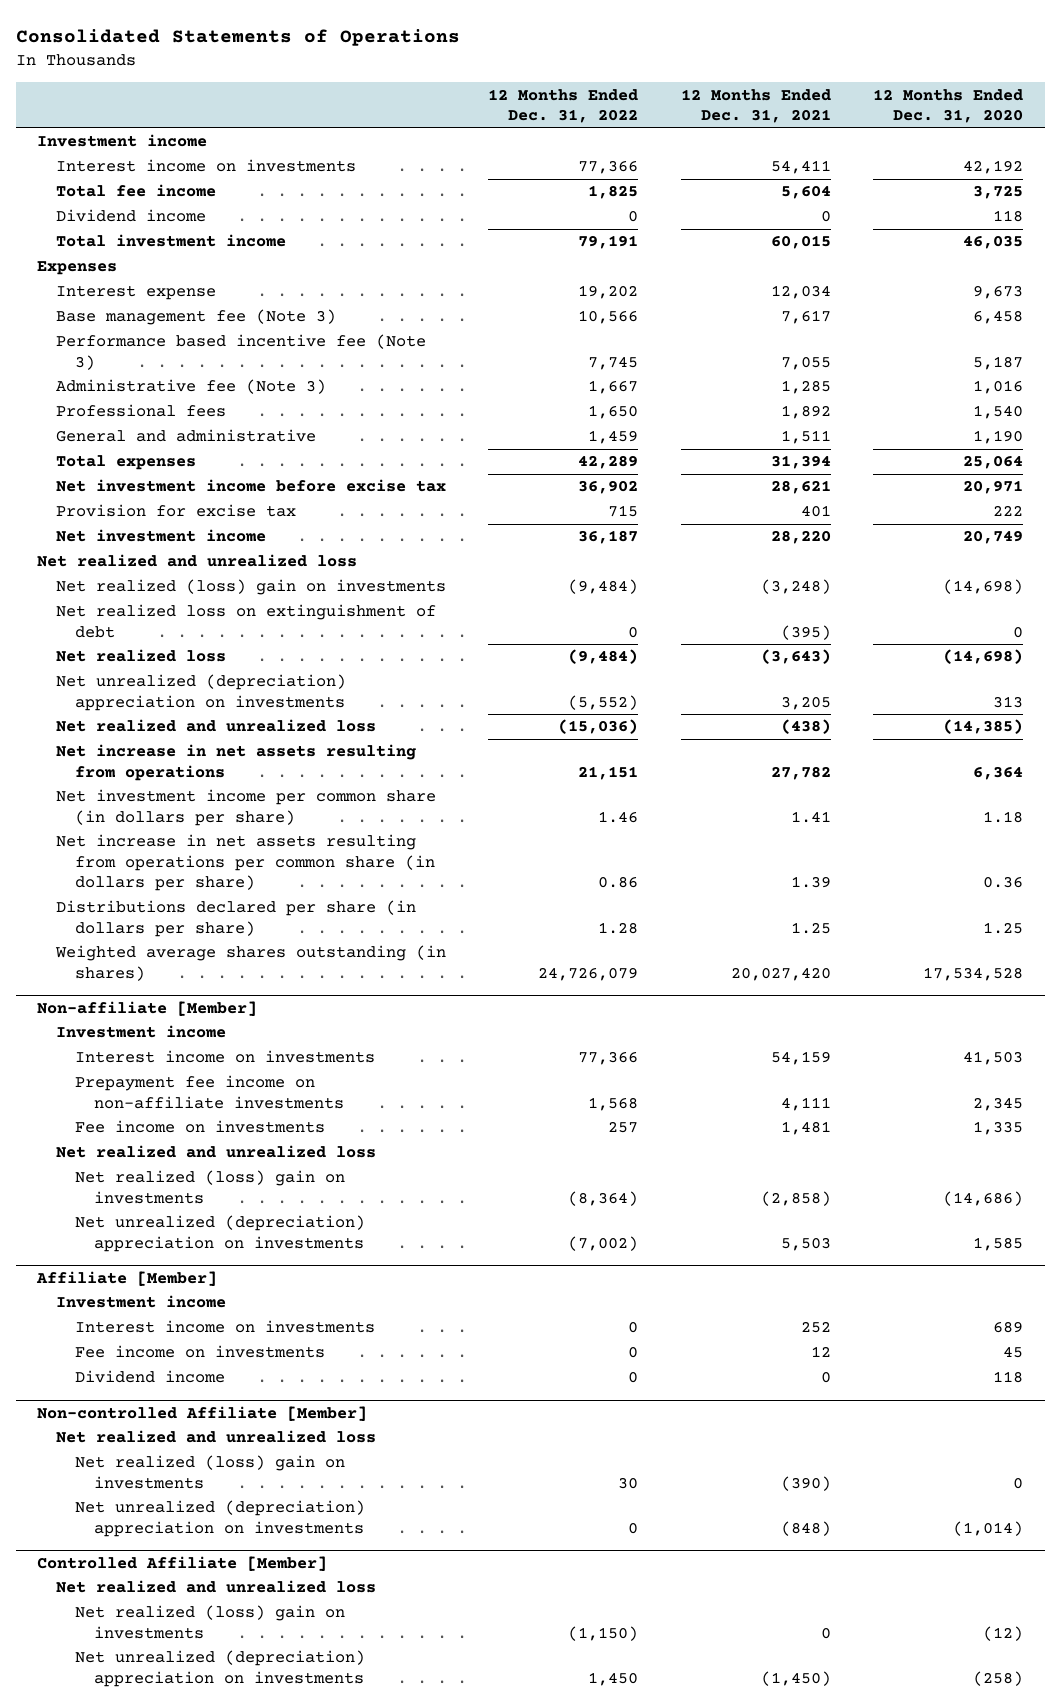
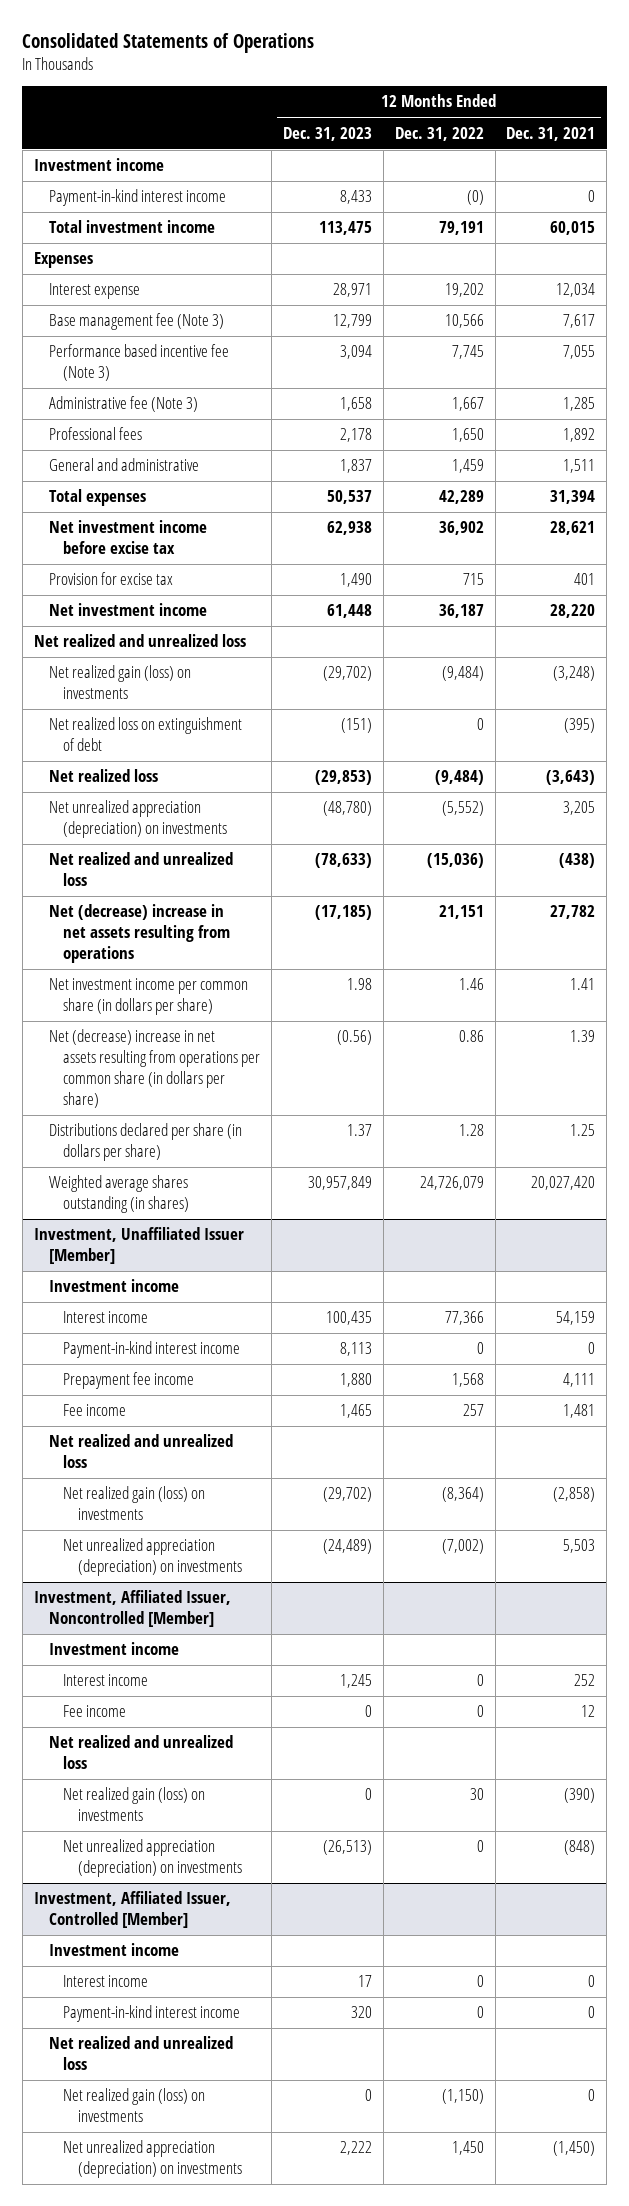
[873,88,1024,124] 12 Months Ended Dec. 31, 2020 -> none
none -> [283,126,373,141] Dec. 31, 2023
[55,159,356,173] Interest income on investments -> none
[55,184,216,198] Total fee income -> none
[55,209,206,223] Dividend income -> none
none -> [48,189,226,207] Payment-in-kind interest income
[55,579,446,596] Net realized (loss) gain on investments -> [48,665,191,700] Net realized gain (loss) on investments
[55,674,346,711] Net unrealized (depreciation) appreciation on investments -> [48,800,228,839] Net unrealized appreciation (depreciation) on investments
[55,744,416,781] Net increase in net assets resulting from operations -> [48,904,231,964] Net (decrease) increase in net assets resulting from operations
[55,834,436,892] Net increase in net assets resulting from operations per common share (in dollars per share) -> [48,1029,261,1109] Net (decrease) increase in net assets resulting from operations per common share (in dollars per share)
[36,1000,257,1016] Non-affiliate [Member] -> none
none -> [33,1227,244,1265] Investment, Unaffiliated Issuer [Member]
[75,1050,376,1064] Interest income on investments -> [63,1311,149,1324] Interest income
none -> [63,1341,241,1359] Payment-in-kind interest income
[75,1075,345,1109] Prepayment fee income on non-affiliate investments -> [63,1372,195,1390] Prepayment fee income
[75,1120,326,1134] Fee income on investments -> [63,1404,127,1417] Fee income
[35,1270,217,1286] Affiliate [Member] -> none
[75,1170,346,1204] Net realized (loss) gain on investments -> [63,1486,206,1521] Net realized gain (loss) on investments
[75,1215,366,1252] Net unrealized (depreciation) appreciation on investments -> [63,1538,243,1577] Net unrealized appreciation (depreciation) on investments
none -> [33,1590,231,1628] Investment, Affiliated Issuer, Noncontrolled [Member]
[75,1370,226,1384] Dividend income -> none
[36,1405,367,1421] Non-controlled Affiliate [Member] -> none
[75,1320,376,1334] Interest income on investments -> [63,1674,149,1687] Interest income
[75,1345,326,1359] Fee income on investments -> [63,1705,127,1718] Fee income
[36,1555,327,1571] Controlled Affiliate [Member] -> none
[75,1455,346,1489] Net realized (loss) gain on investments -> [63,1787,206,1822] Net realized gain (loss) on investments
[75,1500,366,1537] Net unrealized (depreciation) appreciation on investments -> [63,1839,243,1878] Net unrealized appreciation (depreciation) on investments
none -> [33,1891,231,1929] Investment, Affiliated Issuer, Controlled [Member]
none -> [48,1943,179,1957] Investment income
none -> [63,1975,149,1988] Interest income
none -> [63,2005,241,2023] Payment-in-kind interest income
[75,1605,346,1639] Net realized (loss) gain on investments -> [63,2088,206,2123] Net realized gain (loss) on investments
[75,1650,366,1687] Net unrealized (depreciation) appreciation on investments -> [63,2140,243,2179] Net unrealized appreciation (depreciation) on investments

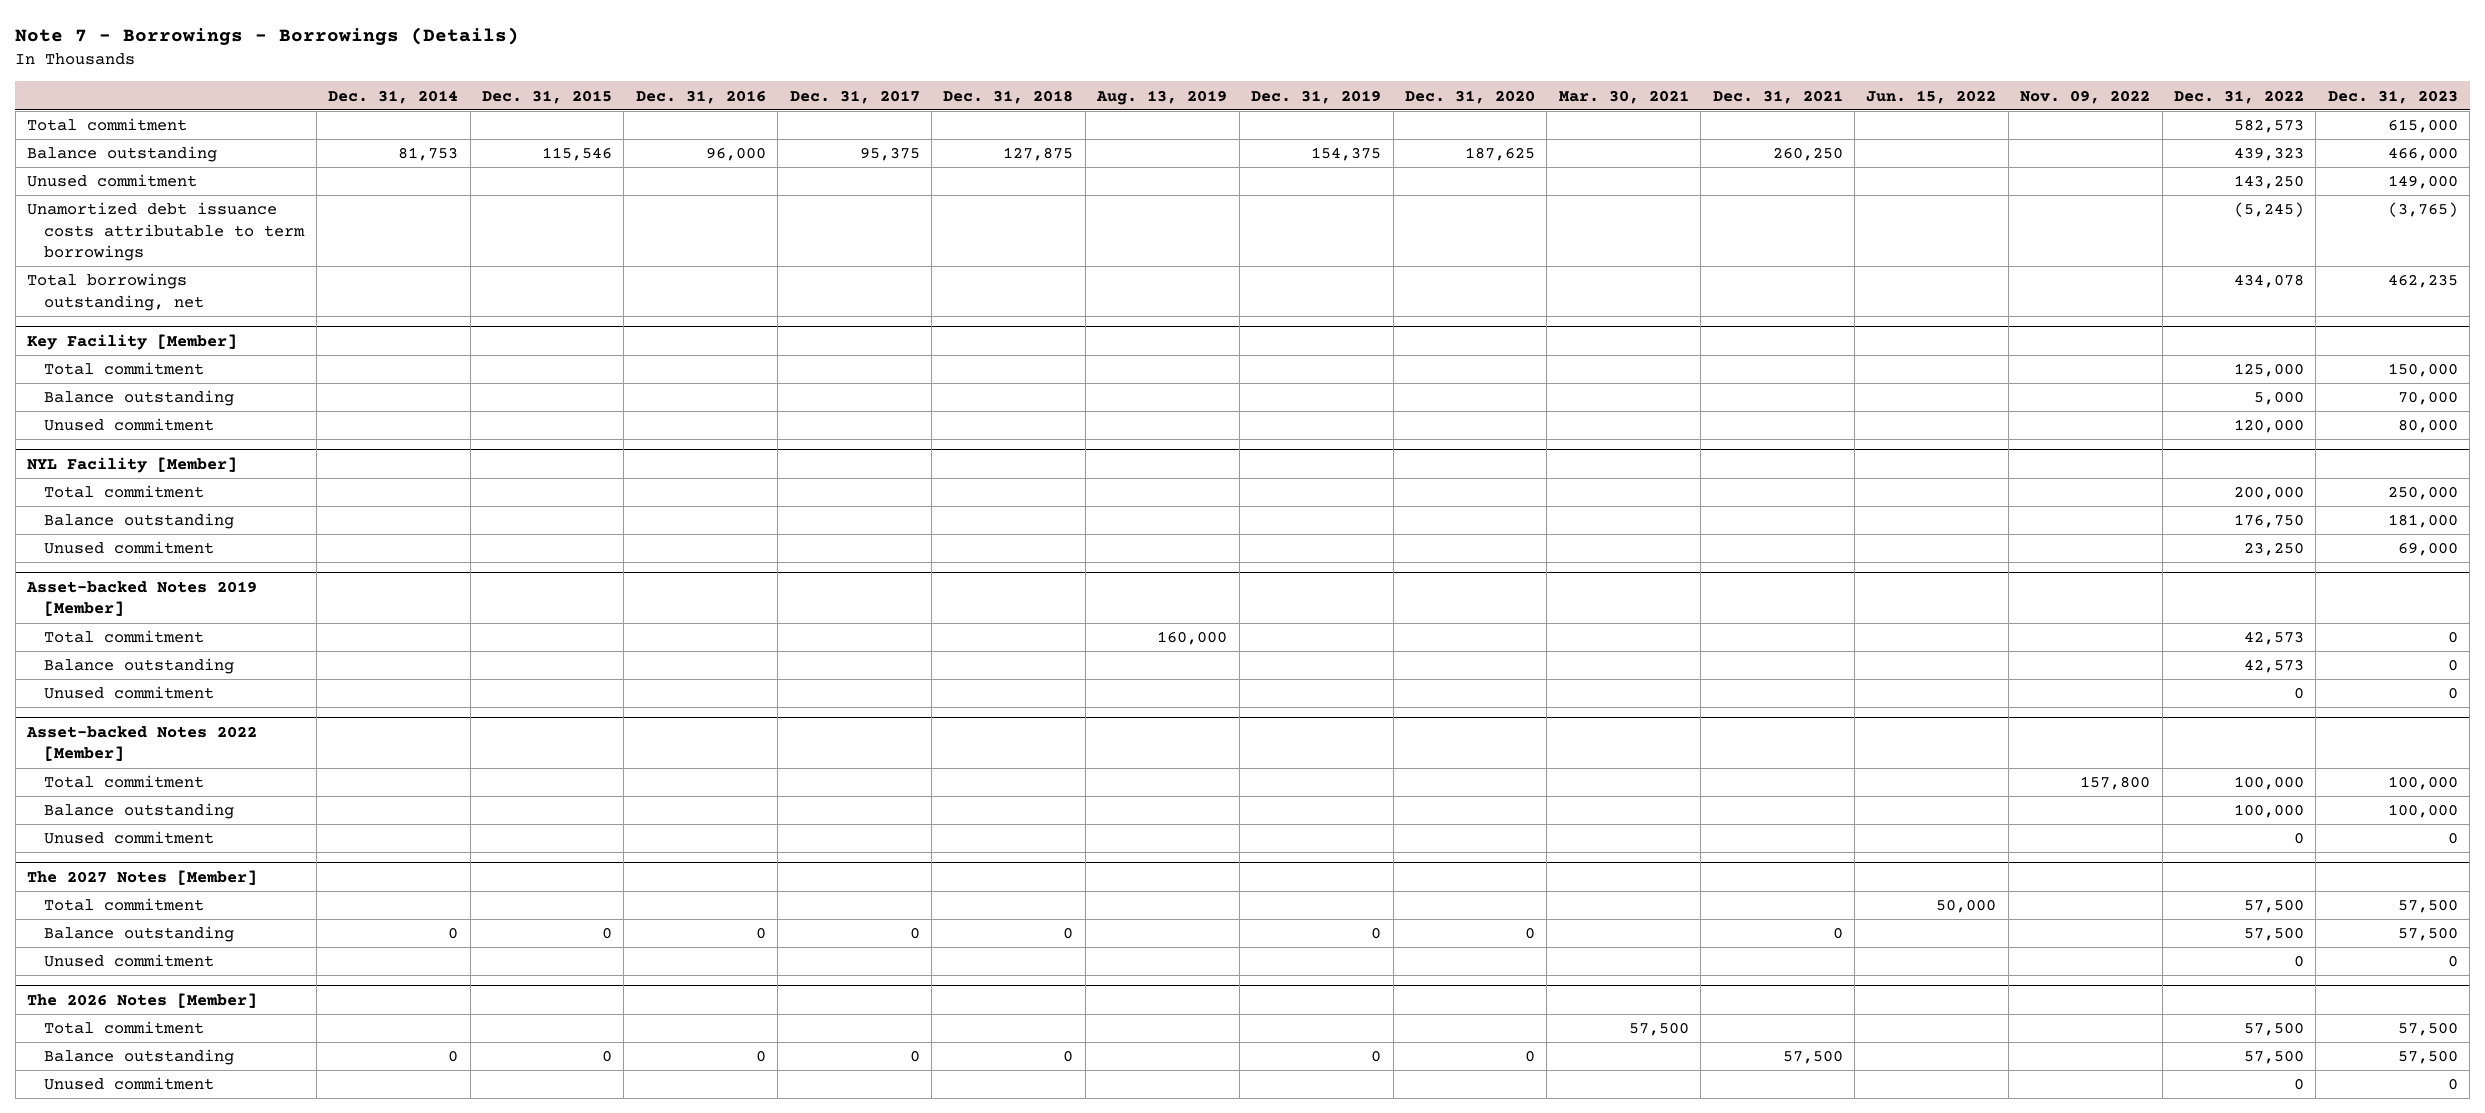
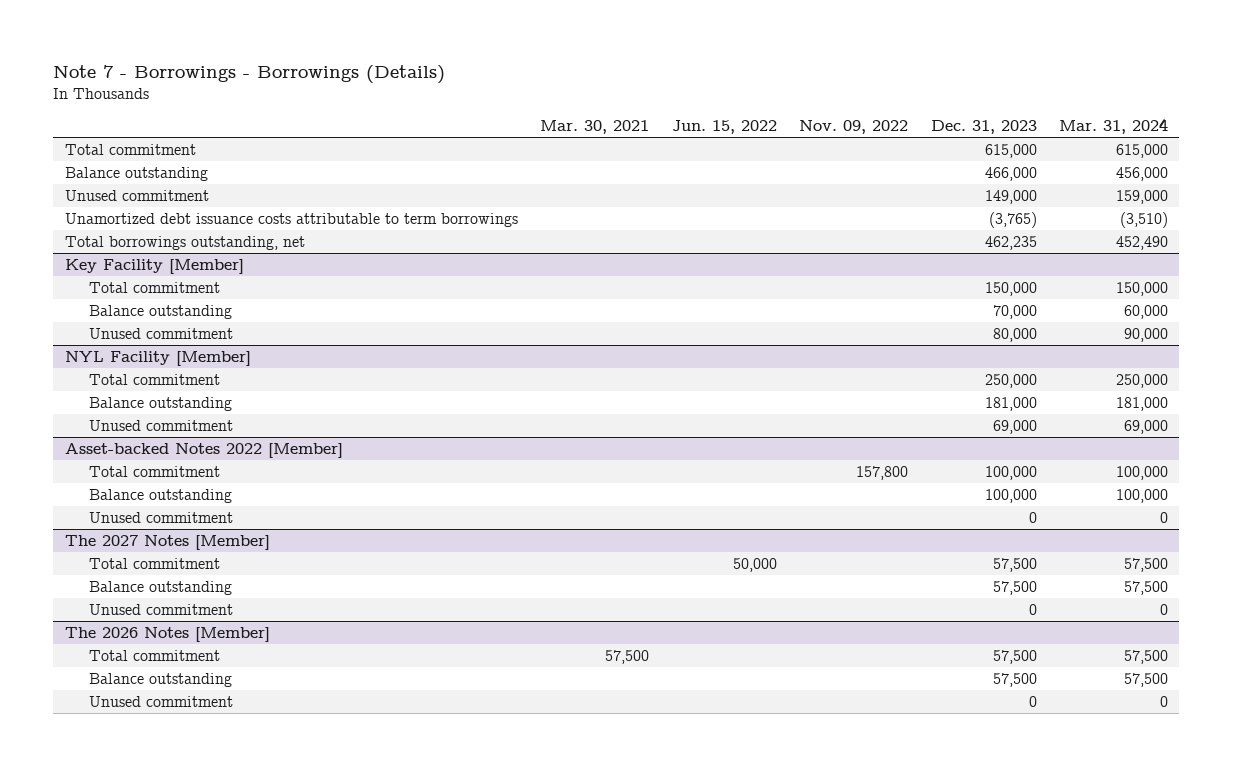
[328,89,459,104] Dec. 31, 2014 -> none
[481,89,612,104] Dec. 31, 2015 -> none
[635,89,766,104] Dec. 31, 2016 -> none
[789,89,920,104] Dec. 31, 2017 -> none
[943,89,1074,104] Dec. 31, 2018 -> none
[1096,89,1228,105] Aug. 13, 2019 -> none
[1251,89,1382,104] Dec. 31, 2019 -> none
[1404,89,1535,104] Dec. 31, 2020 -> none
[1712,89,1843,104] Dec. 31, 2021 -> none
[2174,89,2305,104] Dec. 31, 2022 -> none
none -> [1059,118,1169,135] Mar. 31, 2024
[26,580,258,617] Asset-backed Notes 2019 [Member] -> none
[44,630,205,644] Total commitment -> none
[44,658,235,675] Balance outstanding -> none
[44,686,215,700] Unused commitment -> none

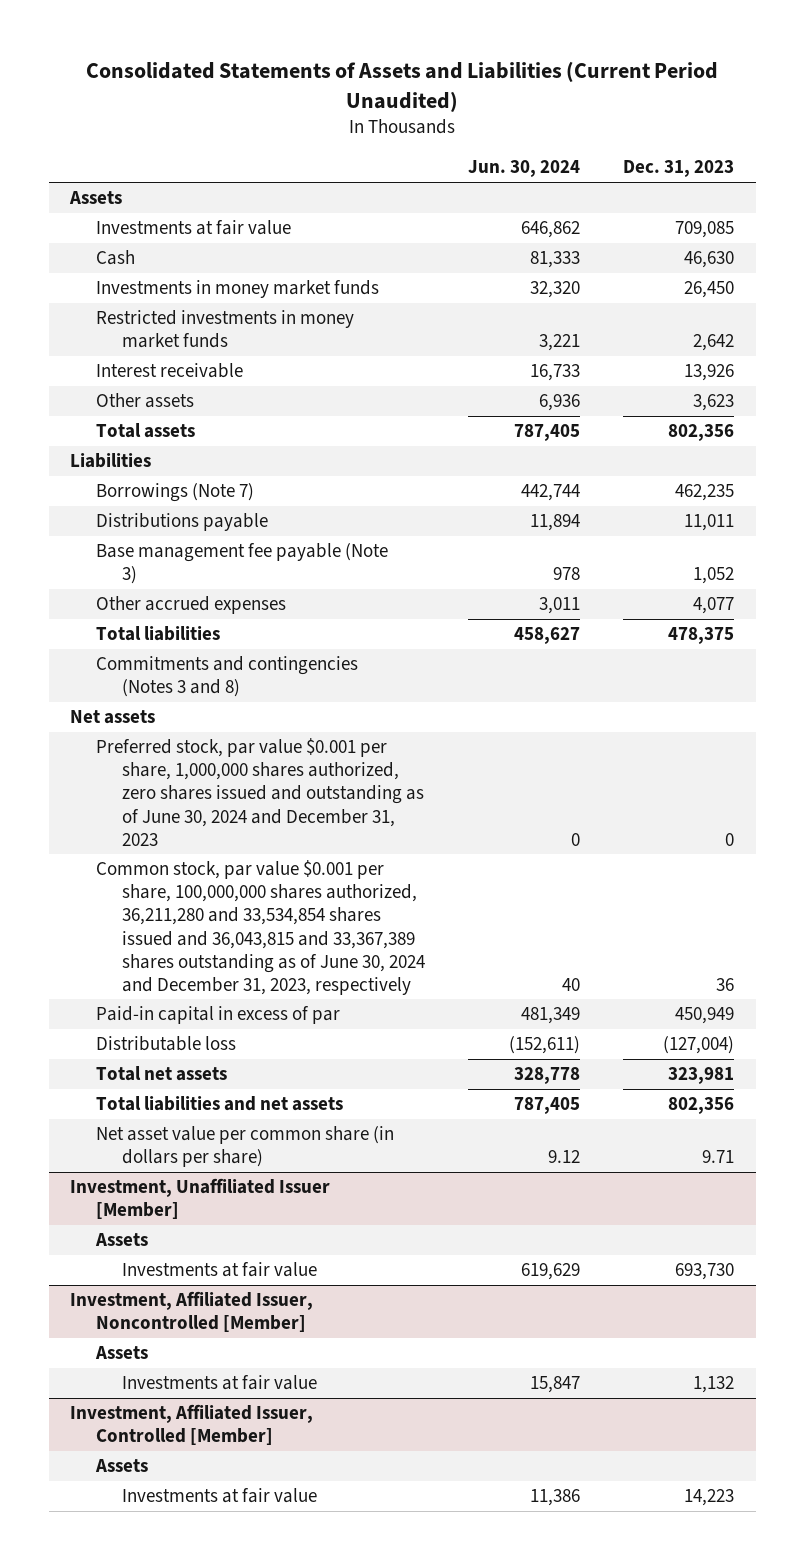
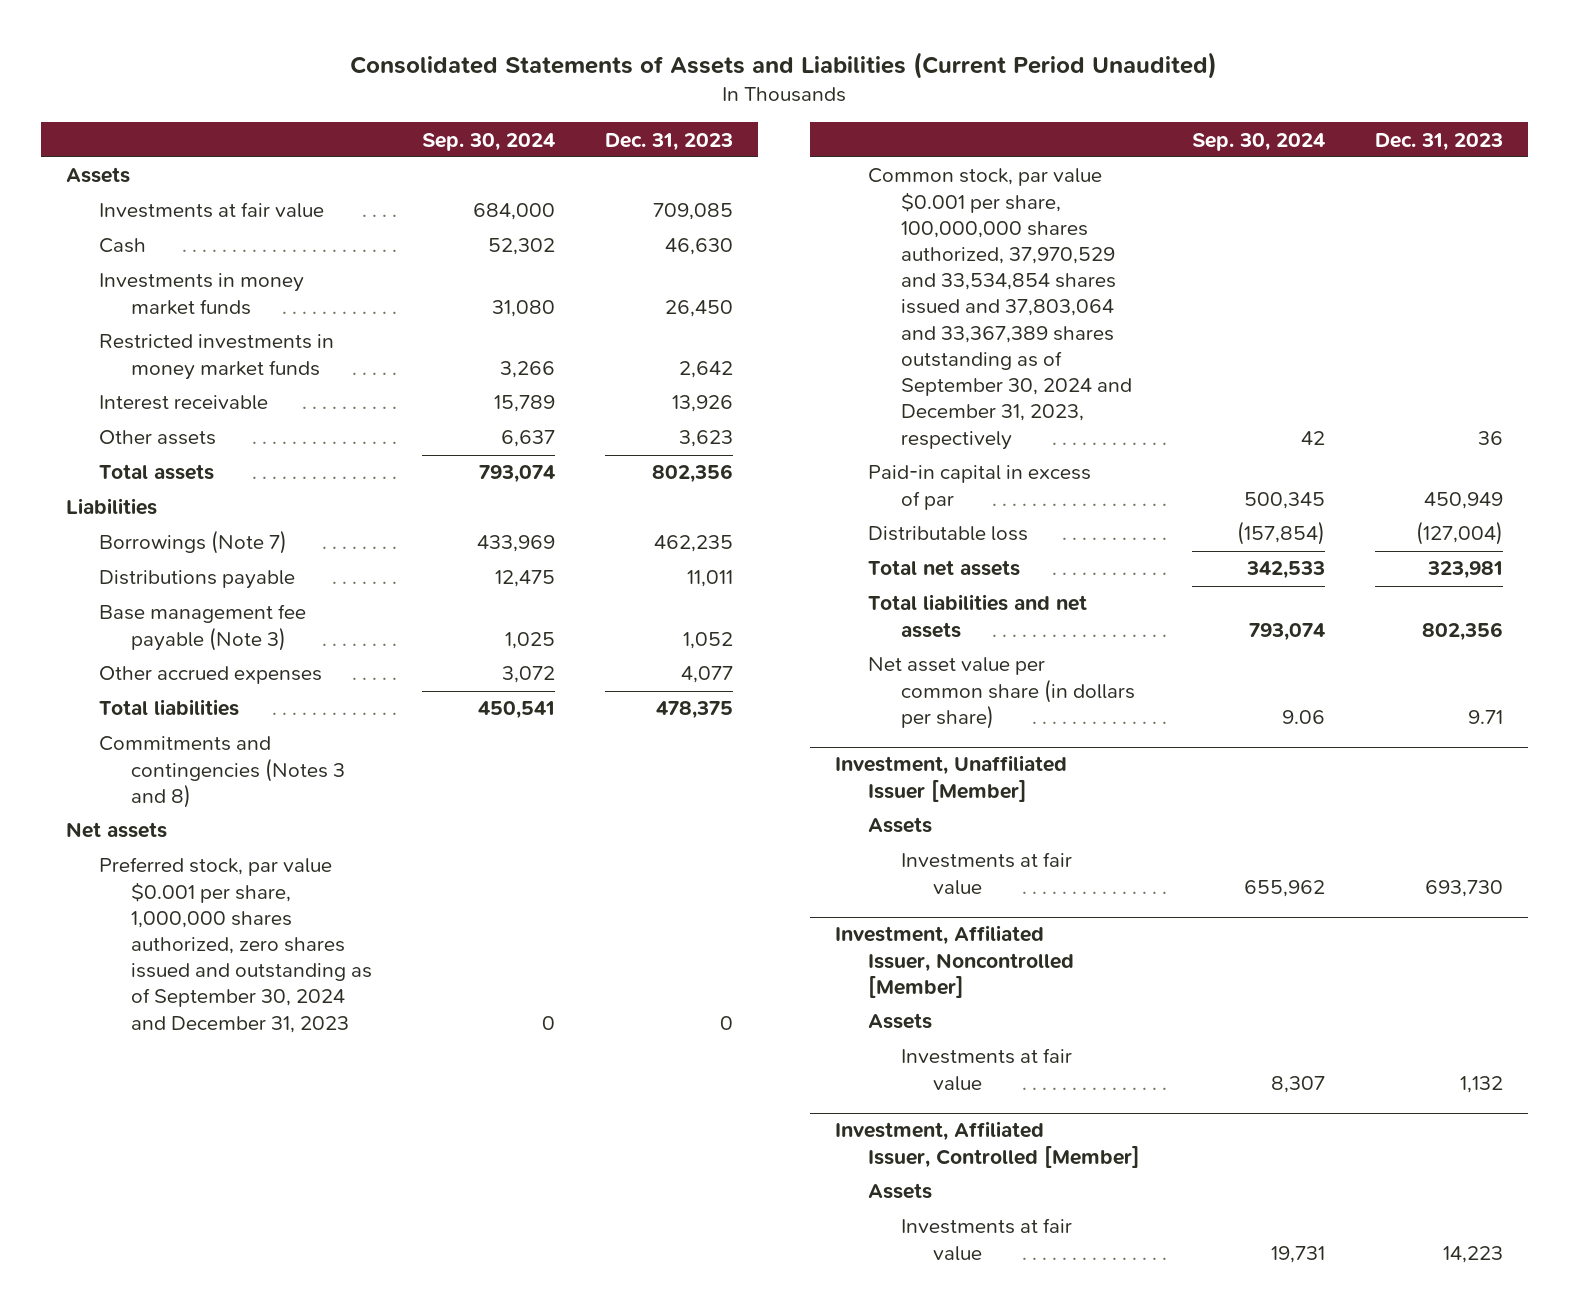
[468,160,581,178] Jun. 30, 2024 -> none
none -> [422,132,556,151] Sep. 30, 2024
[96,738,425,846] Preferred stock, par value $0.001 per share, 1,000,000 shares authorized, zero shares issued and outstanding as of June 30, 2024 and December 31, 2023 -> [98,857,373,1033] Preferred stock, par value $0.001 per share, 1,000,000 shares authorized, zero shares issued and outstanding as of September 30, 2024 and December 31, 2023
[96,860,426,995] Common stock, par value $0.001 per share, 100,000,000 shares authorized, 36,211,280 and 33,534,854 shares issued and 36,043,815 and 33,367,389 shares outstanding as of June 30, 2024 and December 31, 2023, respectively -> [868,168,1132,450] Common stock, par value $0.001 per share, 100,000,000 shares authorized, 37,970,529 and 33,534,854 shares issued and 37,803,064 and 33,367,389 shares outstanding as of September 30, 2024 and December 31, 2023, respectively

